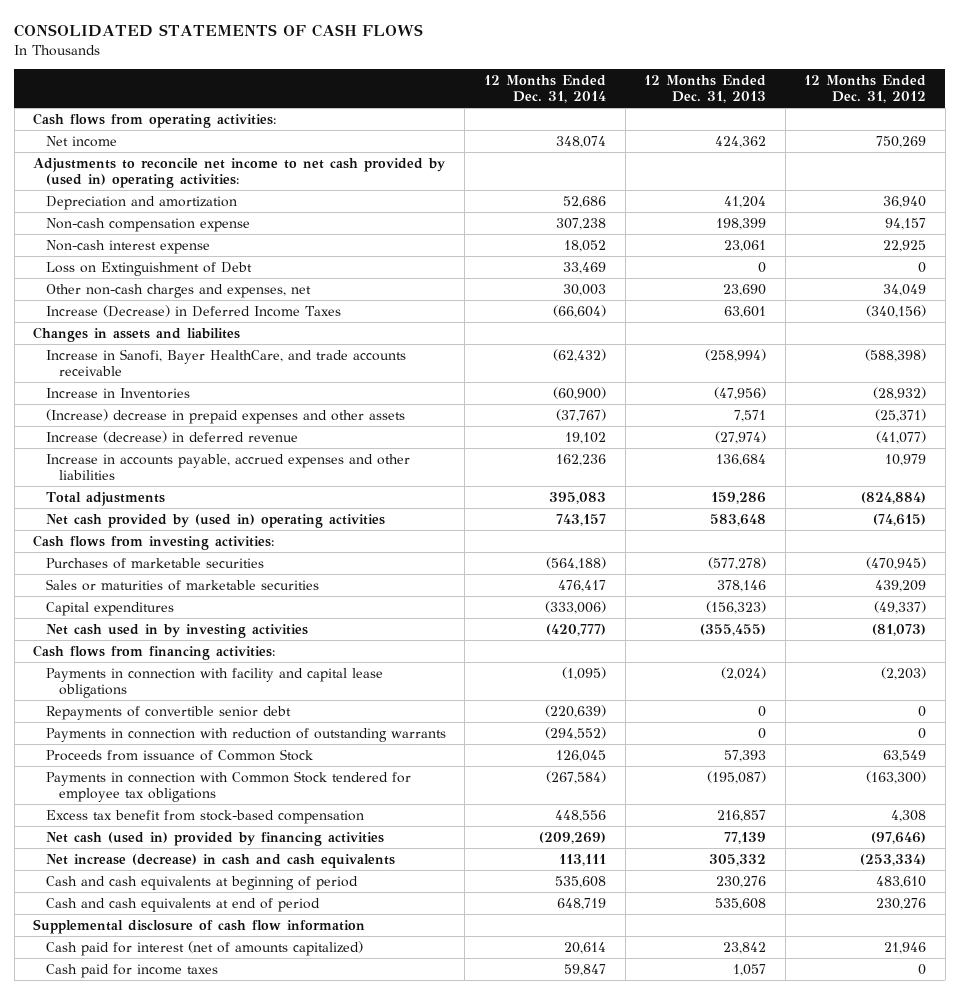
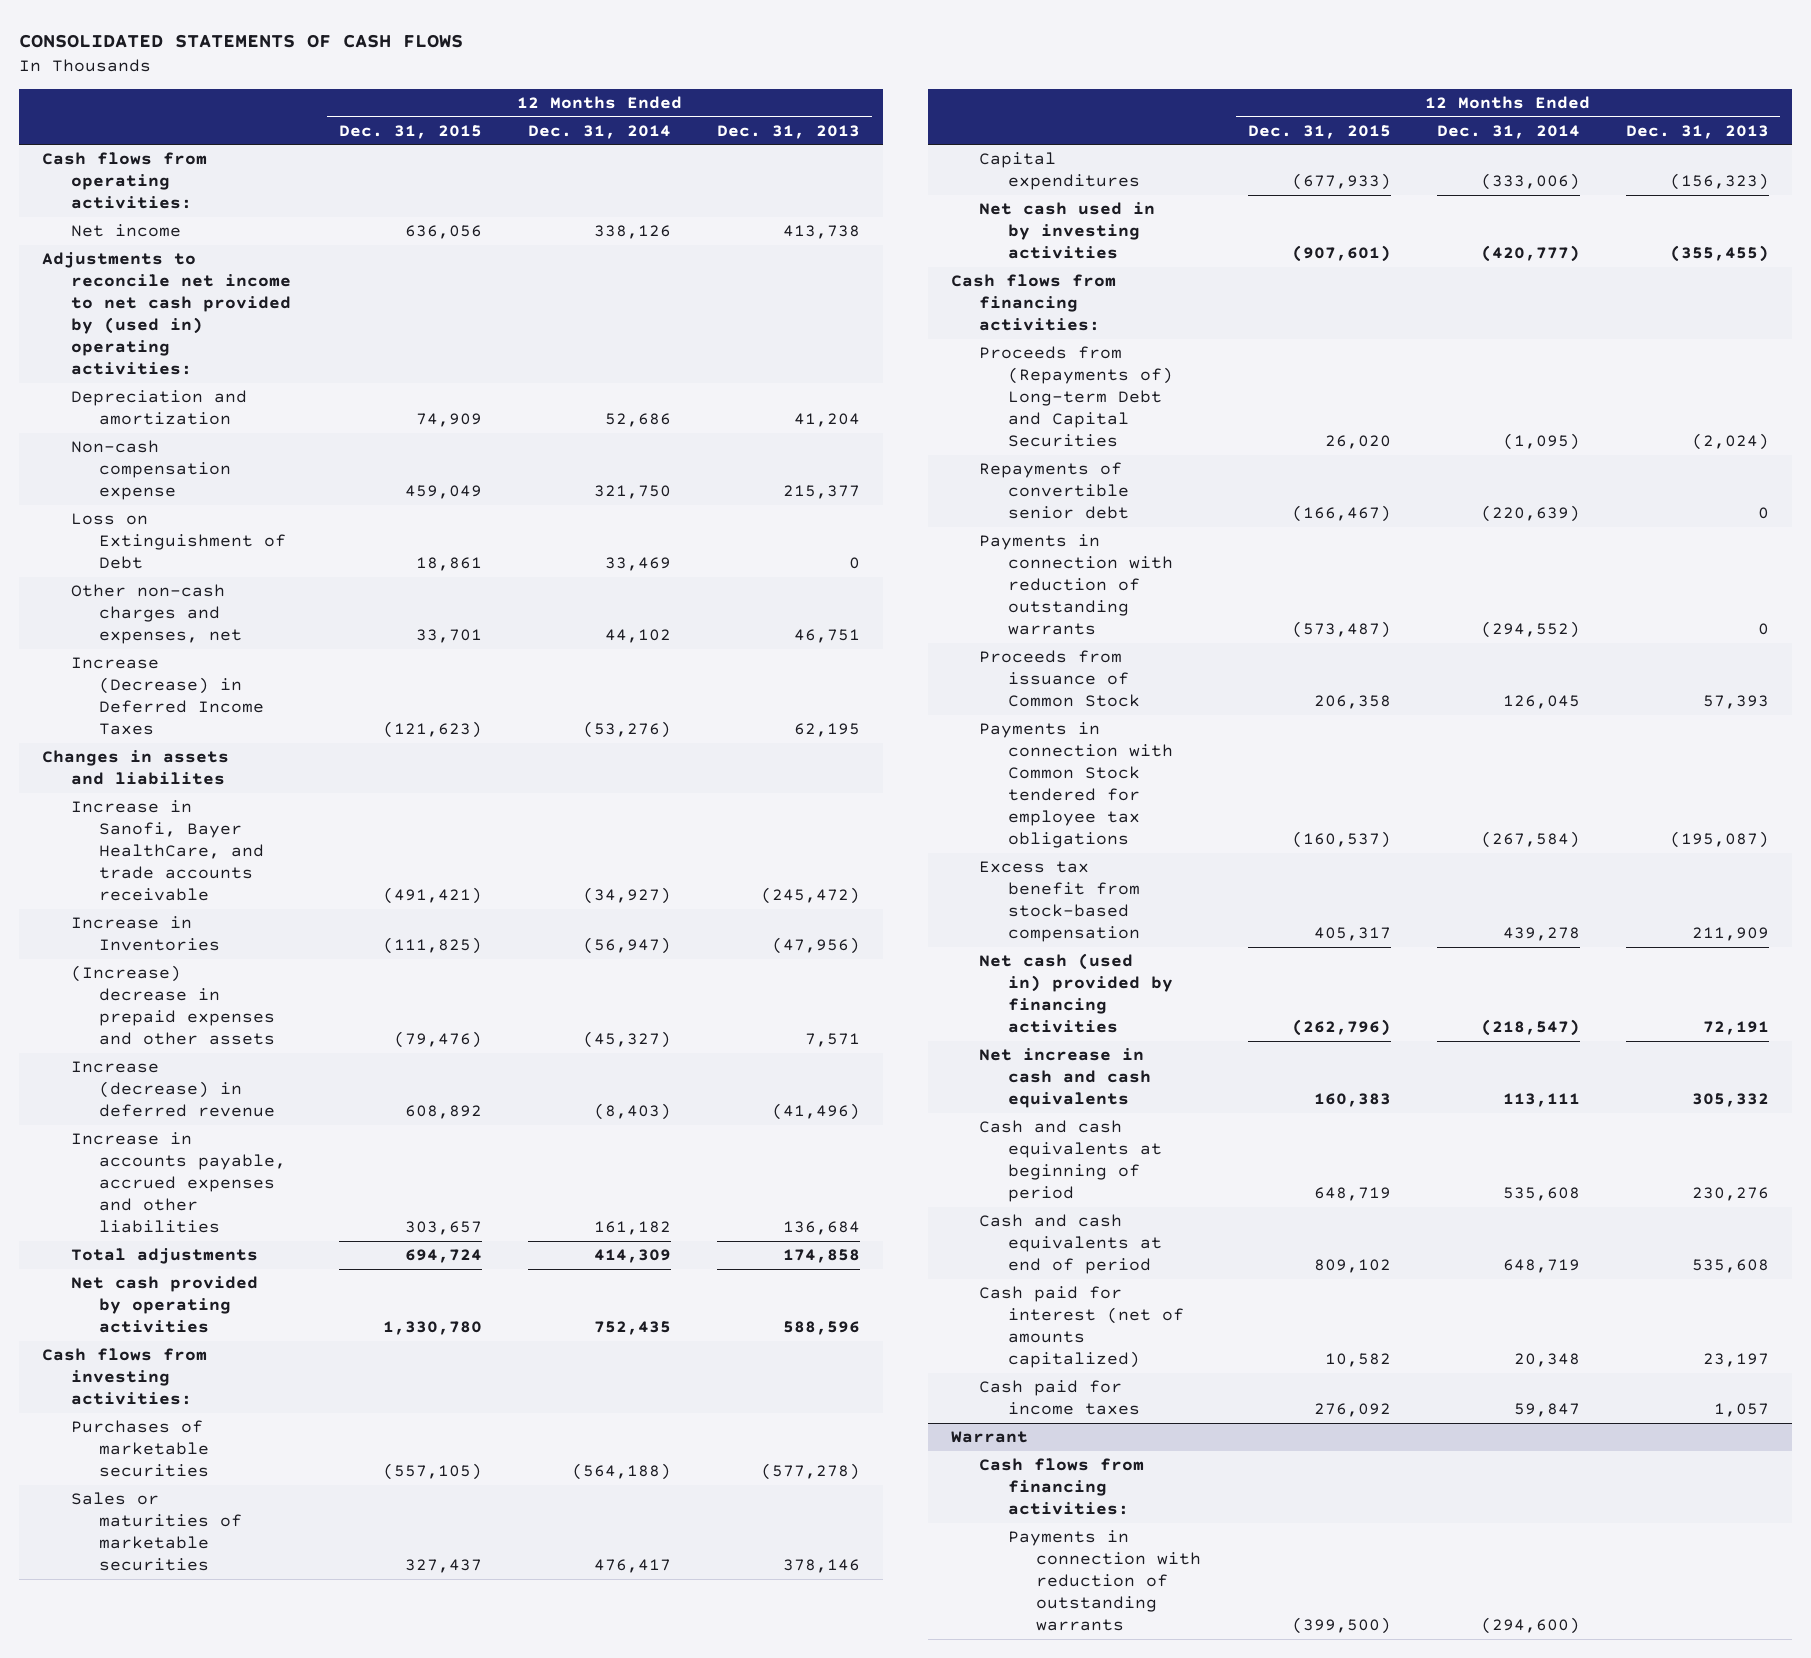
[804,74,927,104] 12 Months Ended Dec. 31, 2012 -> none
none -> [338,124,482,139] Dec. 31, 2015
[556,135,607,148] 348,074 -> [594,225,672,240] 338,126
[715,135,767,148] 424,362 -> [783,225,861,240] 413,738
[45,239,210,254] Non-cash interest expense -> none
[556,217,607,230] 307,238 -> [594,485,672,500] 321,750
[716,217,767,230] 198,399 -> [783,485,861,500] 215,377
[563,283,607,296] 30,003 -> [605,629,672,644] 44,102
[723,283,767,296] 23,690 -> [794,629,861,644] 46,751
[553,304,607,318] (66,604) -> [583,721,672,739] (53,276)
[724,305,767,318] 63,601 -> [794,723,861,738] 62,195
[553,348,607,362] (62,432) -> [583,887,672,905] (34,927)
[705,348,767,362] (258,994) -> [761,887,861,905] (245,472)
[553,386,607,400] (60,900) -> [583,937,672,955] (56,947)
[556,408,607,422] (37,767) -> [583,1031,672,1049] (45,327)
[565,431,607,444] 19,102 -> [594,1103,672,1121] (8,403)
[715,430,767,444] (27,974) -> [772,1103,861,1121] (41,496)
[556,453,607,466] 162,236 -> [594,1221,672,1236] 161,182
[549,491,607,504] 395,083 -> [594,1249,672,1264] 414,309
[711,491,767,504] 159,286 -> [783,1249,861,1264] 174,858
[45,513,385,528] Net cash provided by (used in) operating activities -> [70,1276,258,1334] Net cash provided by operating activities
[556,513,607,526] 743,157 -> [594,1321,672,1336] 752,435
[710,513,767,526] 583,648 -> [783,1321,861,1336] 588,596
[45,667,383,699] Payments in connection with facility and capital lease obligations -> [979,346,1173,448] Proceeds from (Repayments of) Long-term Debt and Capital Securities
[555,809,607,822] 448,556 -> [1502,927,1580,942] 439,278
[717,809,767,822] 216,857 -> [1691,927,1769,942] 211,909
[539,831,607,844] (209,269) -> [1480,1019,1580,1037] (218,547)
[724,831,767,844] 77,139 -> [1702,1021,1769,1036] 72,191
[45,853,395,868] Net increase (decrease) in cash and cash equivalents -> [979,1048,1151,1109] Net increase in cash and cash equivalents
[33,918,366,934] Supplemental disclosure of cash flow information -> none
[564,941,607,954] 20,614 -> [1513,1353,1580,1368] 20,348
[723,941,767,954] 23,842 -> [1702,1353,1769,1368] 23,197
none -> [950,1431,1028,1444] Warrant
none -> [979,1458,1145,1516] Cash flows from financing activities:
none -> [1007,1530,1202,1632] Payments in connection with reduction of outstanding warrants

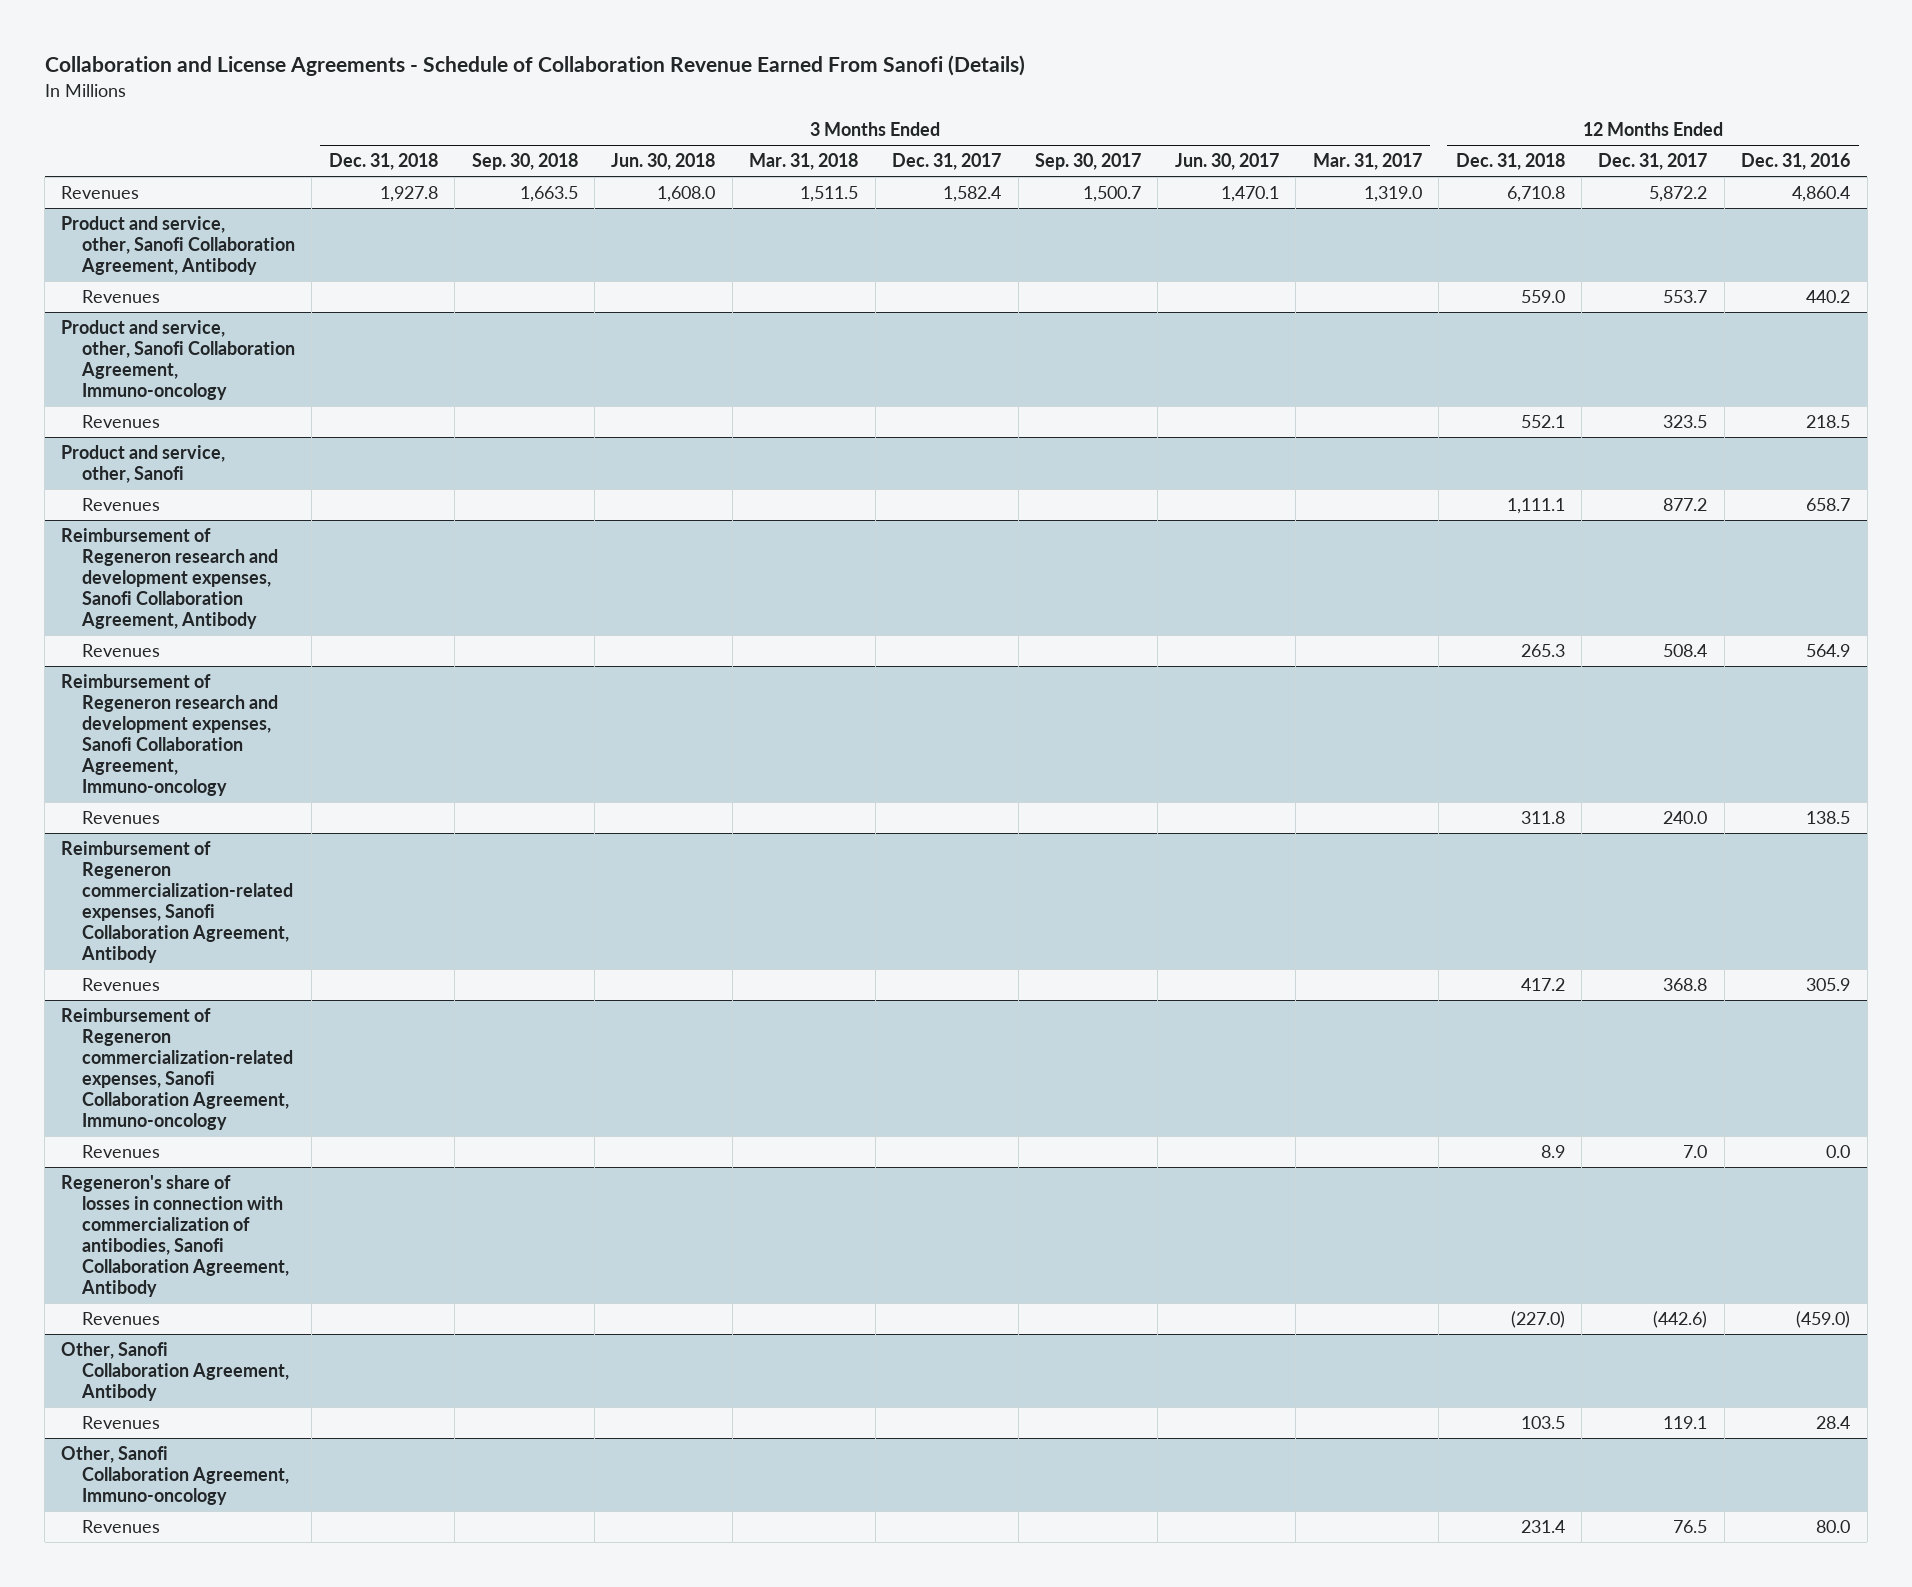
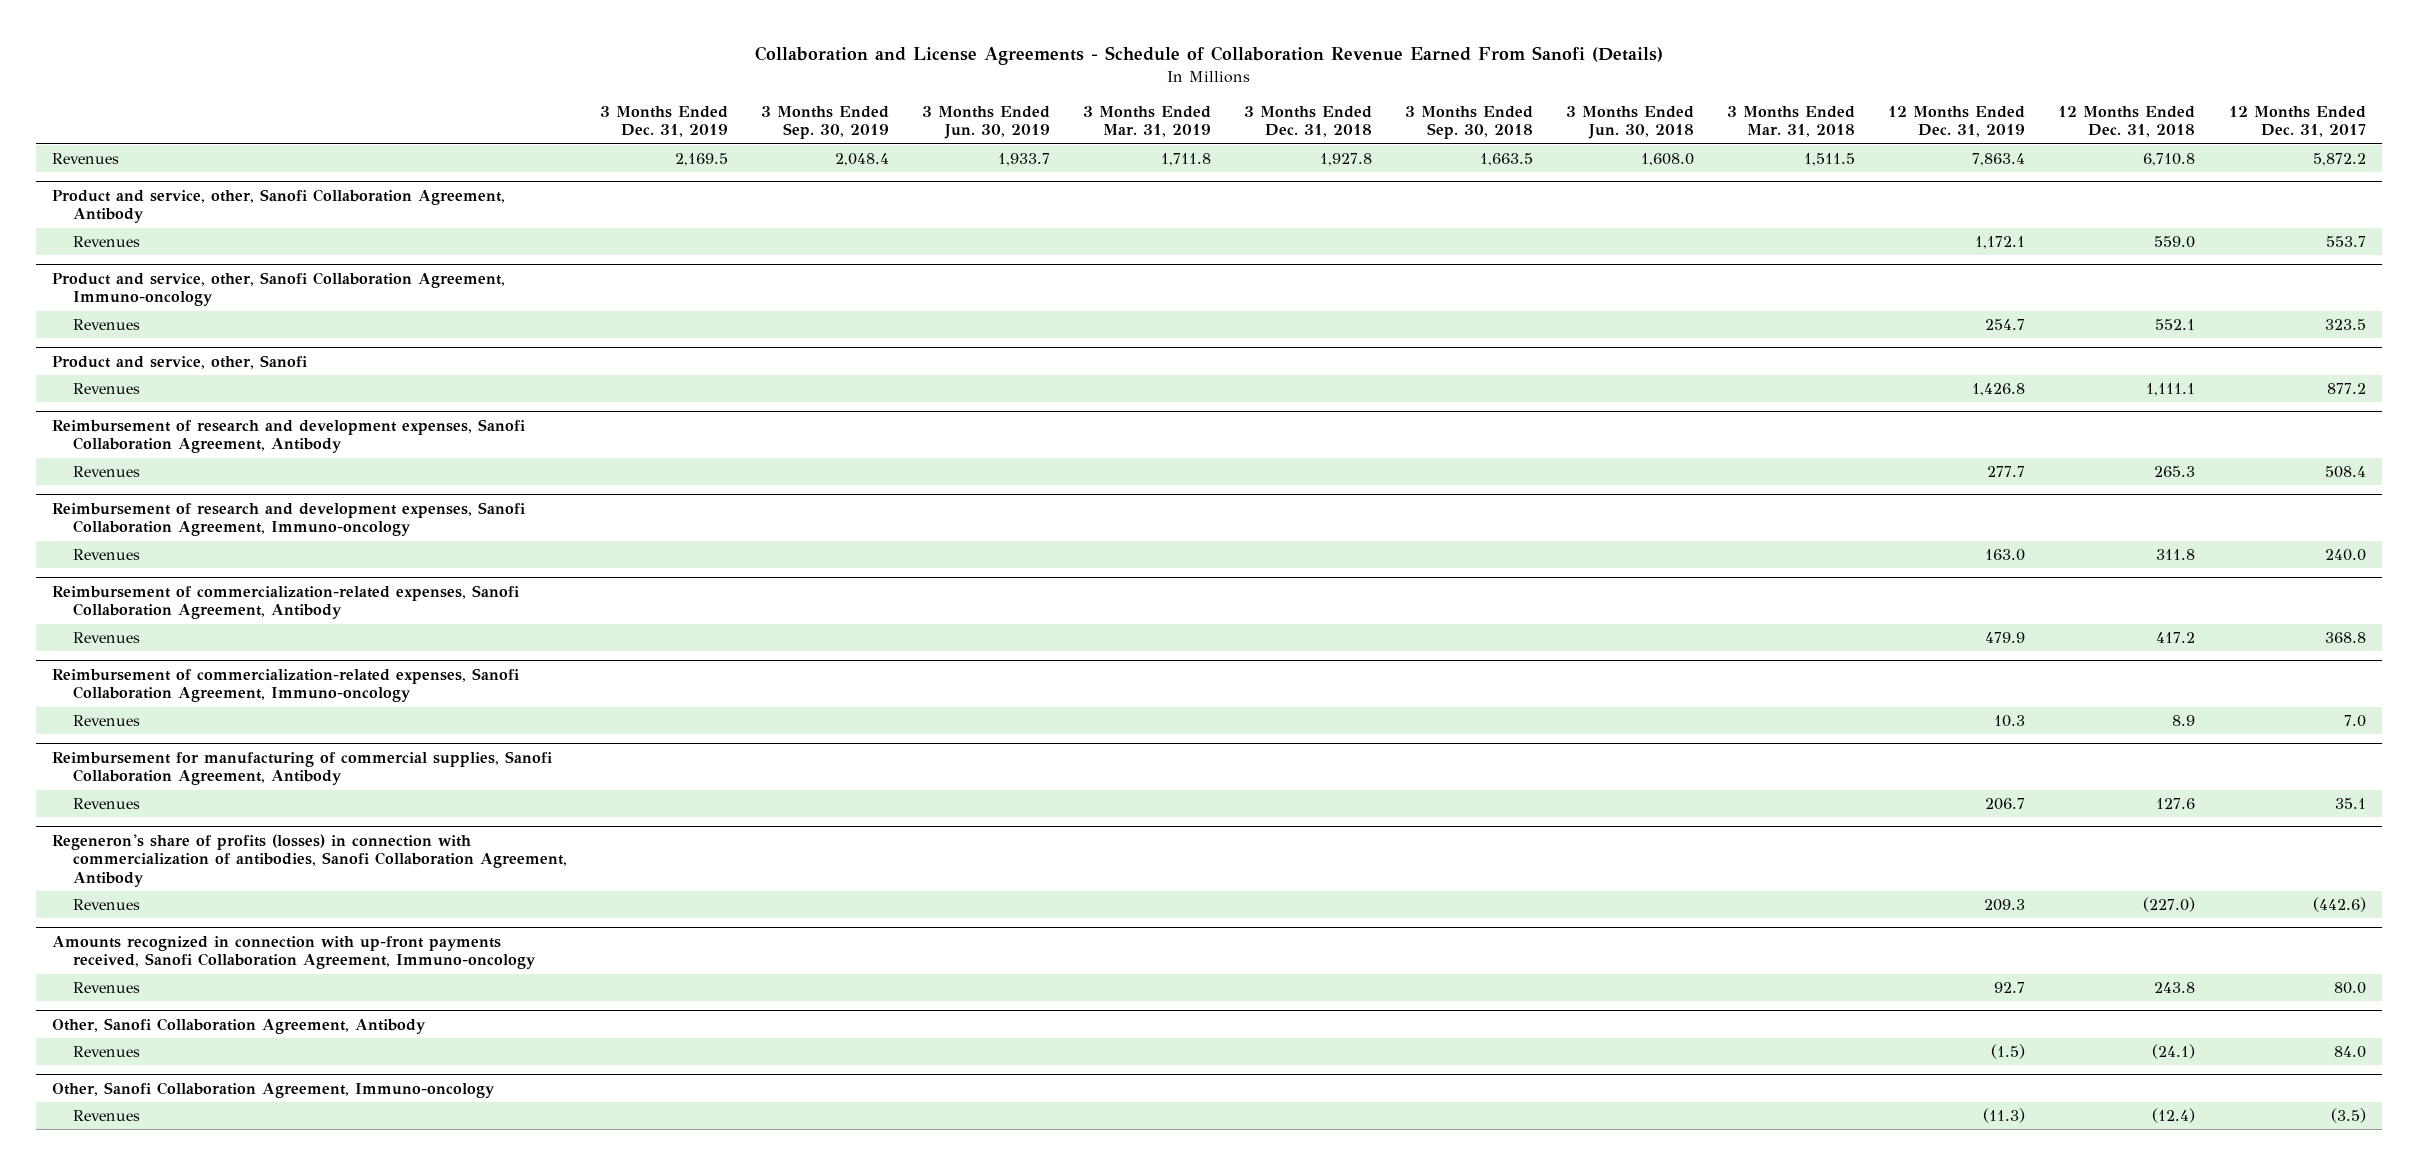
[892,153,1002,171] Dec. 31, 2017 -> none
[1035,153,1142,171] Sep. 30, 2017 -> none
[1174,153,1279,171] Jun. 30, 2017 -> none
[1312,153,1422,171] Mar. 31, 2017 -> none
[1741,153,1851,171] Dec. 31, 2016 -> none
none -> [599,105,728,138] 3 Months Ended Dec. 31, 2019
none -> [761,105,890,140] 3 Months Ended Sep. 30, 2019
none -> [922,105,1051,140] 3 Months Ended Jun. 30, 2019
none -> [1083,105,1212,138] 3 Months Ended Mar. 31, 2019
none -> [1888,105,2026,138] 12 Months Ended Dec. 31, 2019
[61,527,278,630] Reimbursement of Regeneron research and development expenses, Sanofi Collaboration Agreement, Antibody -> [52,418,526,454] Reimbursement of research and development expenses, Sanofi Collaboration Agreement, Antibody
[61,673,278,797] Reimbursement of Regeneron research and development expenses, Sanofi Collaboration Agreement, Immuno-oncology -> [52,501,526,537] Reimbursement of research and development expenses, Sanofi Collaboration Agreement, Immuno-oncology
[61,840,293,964] Reimbursement of Regeneron commercialization-related expenses, Sanofi Collaboration Agreement, Antibody -> [52,584,520,620] Reimbursement of commercialization-related expenses, Sanofi Collaboration Agreement, Antibody
[61,1007,293,1131] Reimbursement of Regeneron commercialization-related expenses, Sanofi Collaboration Agreement, Immuno-oncology -> [52,667,520,703] Reimbursement of commercialization-related expenses, Sanofi Collaboration Agreement, Immuno-oncology
none -> [52,750,553,786] Reimbursement for manufacturing of commercial supplies, Sanofi Collaboration Agreement, Antibody
none -> [72,798,140,810] Revenues
[61,1174,289,1298] Regeneron's share of losses in connection with commercialization of antibodies, Sanofi Collaboration Agreement, Antibody -> [52,833,567,887] Regeneron's share of profits (losses) in connection with commercialization of antibodies, Sanofi Collaboration Agreement, Antibody
none -> [52,935,536,970] Amounts recognized in connection with up-front payments received, Sanofi Collaboration Agreement, Immuno-oncology
none -> [72,982,140,994] Revenues
[1520,1415,1565,1429] 103.5 -> [2152,1044,2196,1060] (24.1)
[1663,1415,1708,1429] 119.1 -> [2333,1046,2366,1059] 84.0
[1520,1519,1565,1533] 231.4 -> [2152,1108,2196,1124] (12.4)
[1673,1519,1708,1533] 76.5 -> [2330,1108,2366,1124] (3.5)

